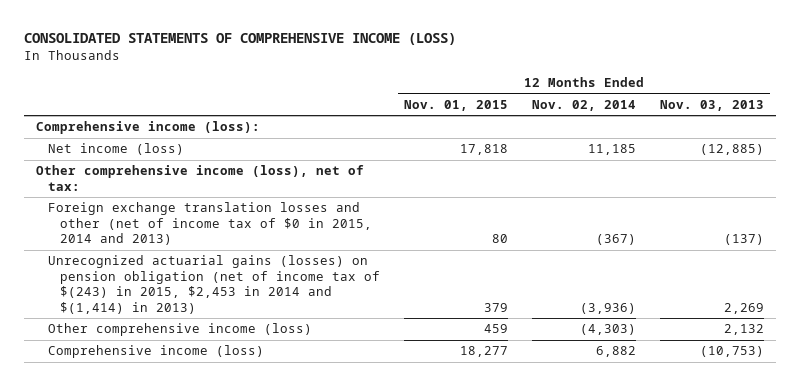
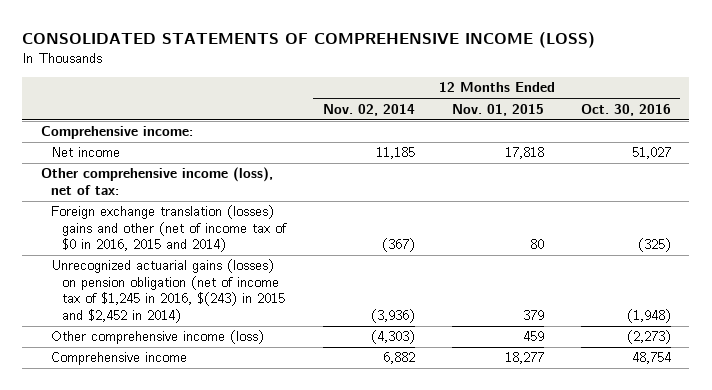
[659,99,764,111] Nov. 03, 2013 -> none
none -> [580,103,671,116] Oct. 30, 2016
[36,121,261,135] Comprehensive income (loss): -> [40,126,193,140] Comprehensive income:
[48,143,185,156] Net income (loss) -> [51,147,121,158] Net income
[48,202,372,246] Foreign exchange translation losses and other (net of income tax of $0 in 2015, 2014 and 2013) -> [51,205,287,253] Foreign exchange translation (losses) gains and other (net of income tax of $0 in 2016, 2015 and 2014)
[48,255,380,315] Unrecognized actuarial gains (losses) on pension obligation (net of income tax of $(243) in 2015, $2,453 in 2014 and $(1,414) in 2013) -> [51,259,285,323] Unrecognized actuarial gains (losses) on pension obligation (net of income tax of $1,245 in 2016, $(243) in 2015 and $2,452 in 2014)
[48,345,265,359] Comprehensive income (loss) -> [51,352,188,366] Comprehensive income

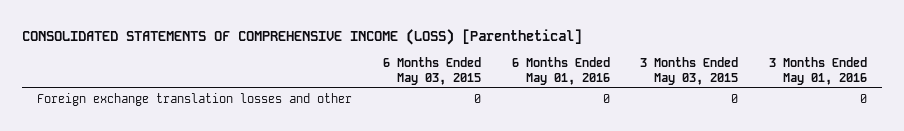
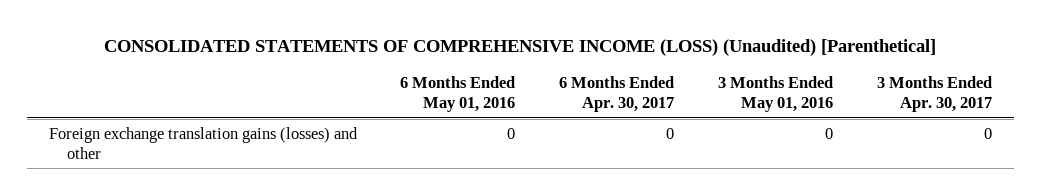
[22,28,583,45] CONSOLIDATED STATEMENTS OF COMPREHENSIVE INCOME (LOSS) [Parenthetical] -> [104,38,937,56] CONSOLIDATED STATEMENTS OF COMPREHENSIVE INCOME (LOSS) (Unaudited) [Parenthetical]
[382,56,481,85] 6 Months Ended May 03, 2015 -> none
[640,56,739,85] 3 Months Ended May 03, 2015 -> none
none -> [559,76,675,113] 6 Months Ended Apr. 30, 2017
none -> [877,76,993,113] 3 Months Ended Apr. 30, 2017
[37,93,353,107] Foreign exchange translation losses and other -> [48,126,358,160] Foreign exchange translation gains (losses) and other

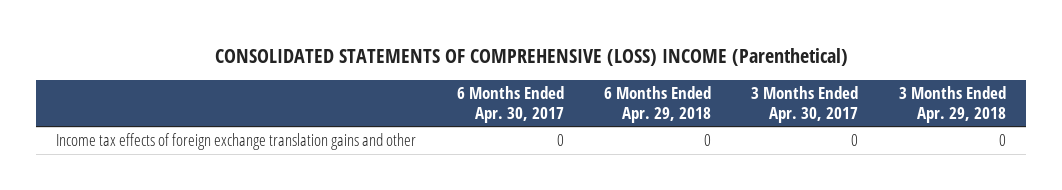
[104,38,937,56] CONSOLIDATED STATEMENTS OF COMPREHENSIVE INCOME (LOSS) (Unaudited) [Parenthetical] -> [214,47,848,66] CONSOLIDATED STATEMENTS OF COMPREHENSIVE (LOSS) INCOME (Parenthetical)
[400,76,516,113] 6 Months Ended May 01, 2016 -> none
[718,76,834,113] 3 Months Ended May 01, 2016 -> none
none -> [603,86,711,123] 6 Months Ended Apr. 29, 2018
none -> [898,86,1006,123] 3 Months Ended Apr. 29, 2018
[48,126,358,160] Foreign exchange translation gains (losses) and other -> [56,133,417,151] Income tax effects of foreign exchange translation gains and other

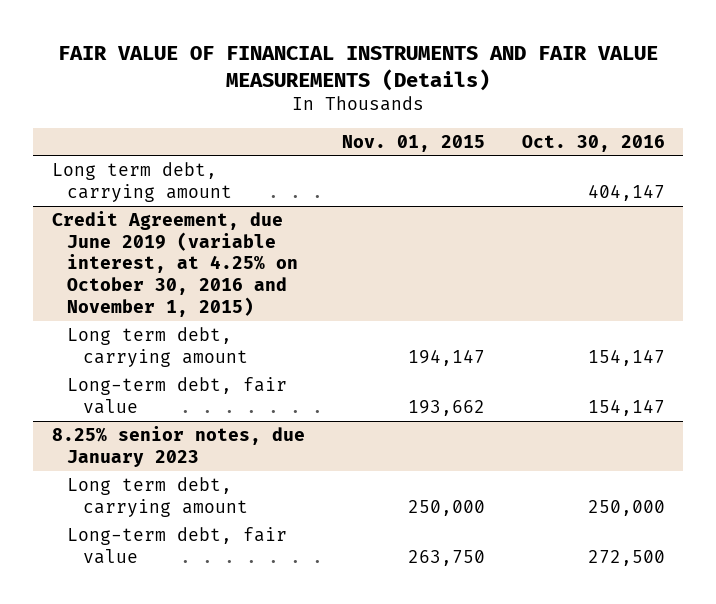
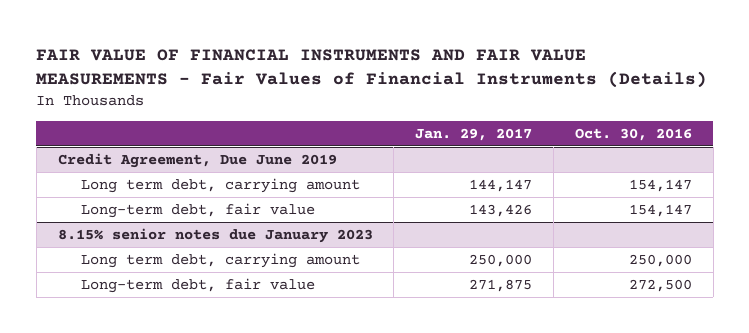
[58,46,659,91] FAIR VALUE OF FINANCIAL INSTRUMENTS AND FAIR VALUE MEASUREMENTS (Details) -> [36,49,708,89] FAIR VALUE OF FINANCIAL INSTRUMENTS AND FAIR VALUE MEASUREMENTS - Fair Values of Financial Instruments (Details)
[341,134,485,152] Nov. 01, 2015 -> none
none -> [415,127,533,141] Jan. 29, 2017
[51,162,233,202] Long term debt, carrying amount -> none
[51,211,299,317] Credit Agreement, due June 2019 (variable interest, at 4.25% on October 30, 2016 and November 1, 2015) -> [57,153,337,169] Credit Agreement, Due June 2019
[51,426,305,467] 8.25% senior notes, due January 2023 -> [57,228,373,244] 8.15% senior notes due January 2023

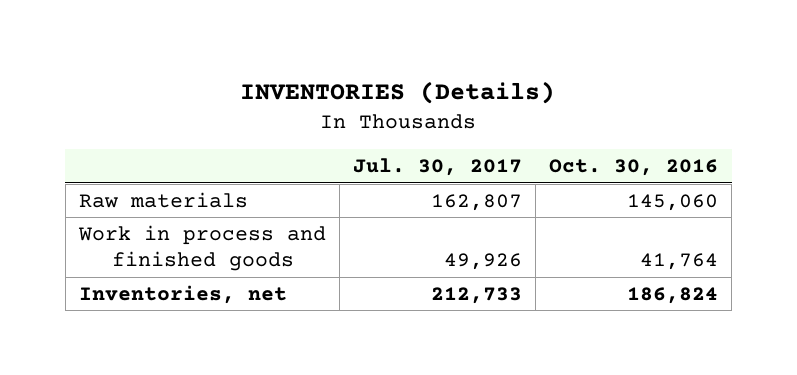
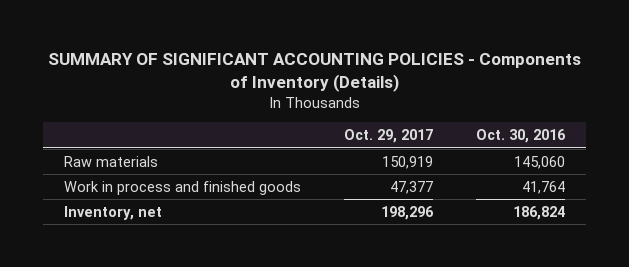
[240,80,556,104] INVENTORIES (Details) -> [47,53,581,93] SUMMARY OF SIGNIFICANT ACCOUNTING POLICIES - Components of Inventory (Details)
[352,158,522,177] Jul. 30, 2017 -> none
none -> [344,129,434,144] Oct. 29, 2017
[78,284,287,304] Inventories, net -> [64,205,163,220] Inventory, net

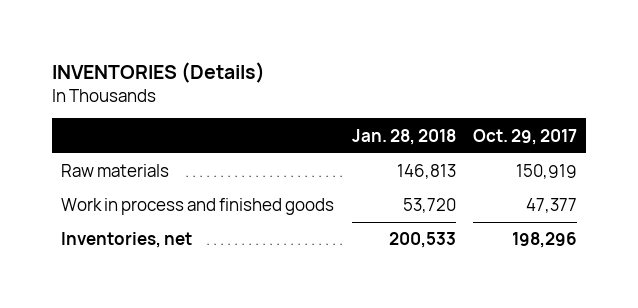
[47,53,581,93] SUMMARY OF SIGNIFICANT ACCOUNTING POLICIES - Components of Inventory (Details) -> [52,61,266,83] INVENTORIES (Details)
[476,129,567,144] Oct. 30, 2016 -> none
none -> [351,128,456,145] Jan. 28, 2018
[64,205,163,220] Inventory, net -> [61,232,193,249] Inventories, net

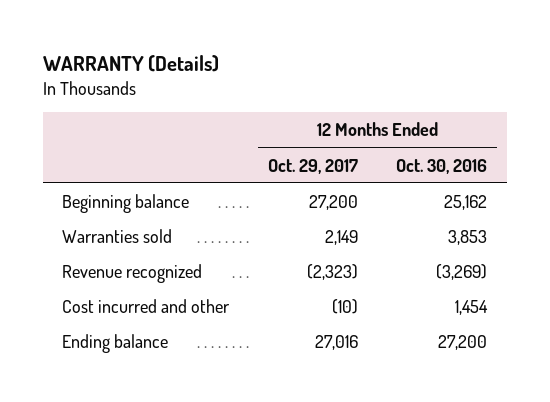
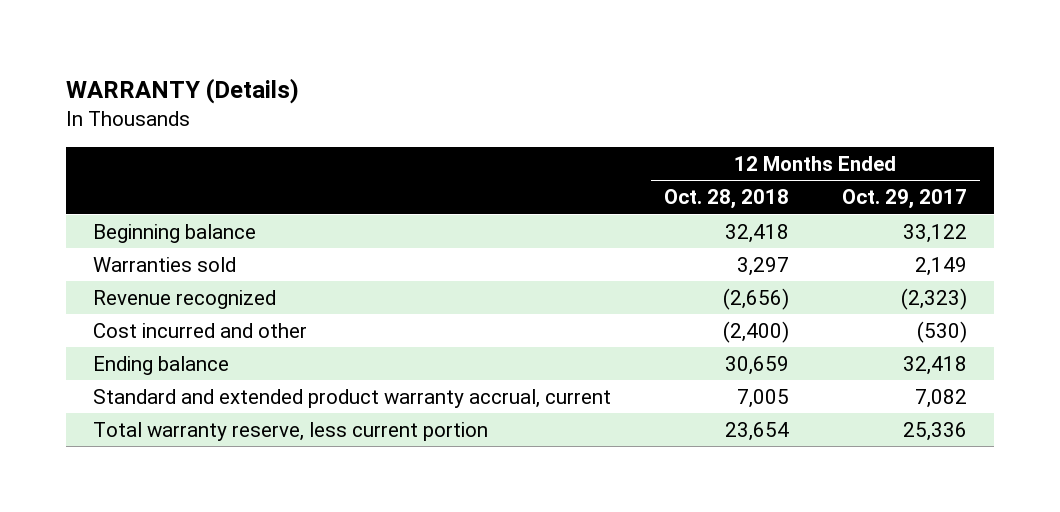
[396,158,488,174] Oct. 30, 2016 -> none
none -> [663,189,789,210] Oct. 28, 2018
[308,195,358,211] 27,200 -> [903,224,968,244] 33,122
[331,299,358,315] (10) -> [917,321,968,344] (530)
[314,335,358,351] 27,016 -> [903,356,968,376] 32,418
none -> [92,389,611,409] Standard and extended product warranty accrual, current
none -> [92,422,488,442] Total warranty reserve, less current portion

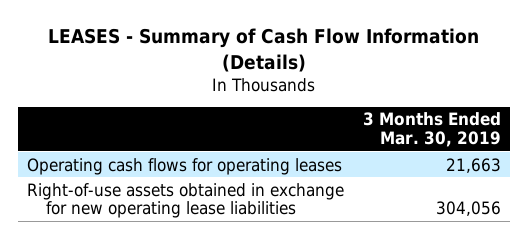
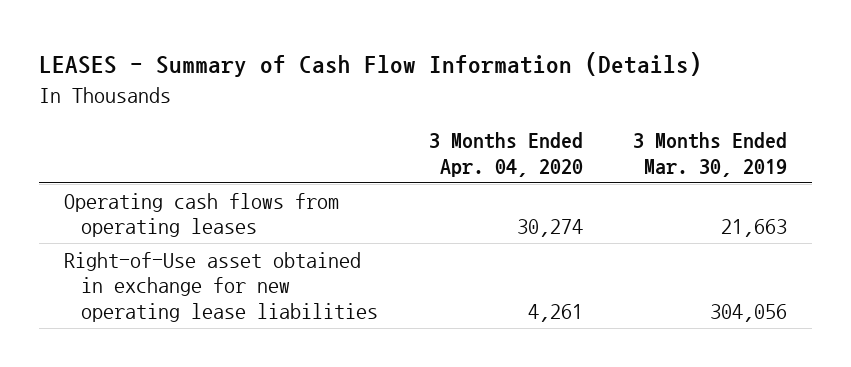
none -> [428,132,583,177] 3 Months Ended Apr. 04, 2020
[27,157,343,175] Operating cash flows for operating leases -> [63,192,339,238] Operating cash flows from operating leases
[27,182,345,219] Right-of-use assets obtained in exchange for new operating lease liabilities -> [63,251,379,323] Right-of-Use asset obtained in exchange for new operating lease liabilities

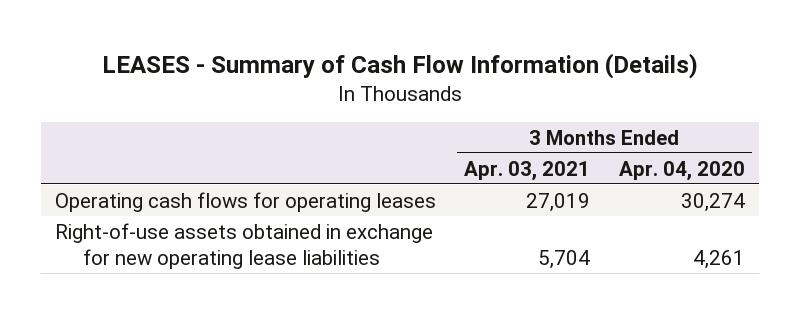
[633,132,788,177] 3 Months Ended Mar. 30, 2019 -> none
none -> [464,160,591,181] Apr. 03, 2021
[63,192,339,238] Operating cash flows from operating leases -> [55,191,437,212] Operating cash flows for operating leases
[63,251,379,323] Right-of-Use asset obtained in exchange for new operating lease liabilities -> [55,222,434,269] Right-of-use assets obtained in exchange for new operating lease liabilities

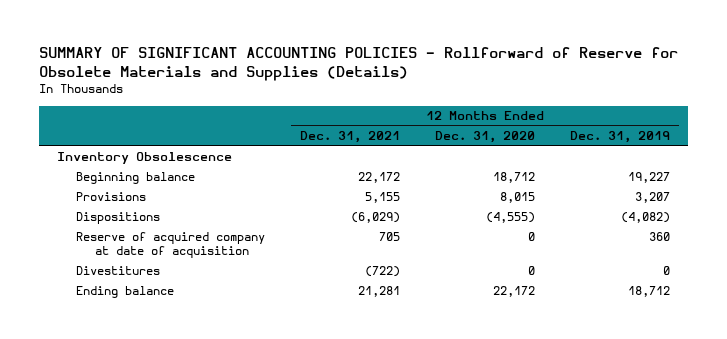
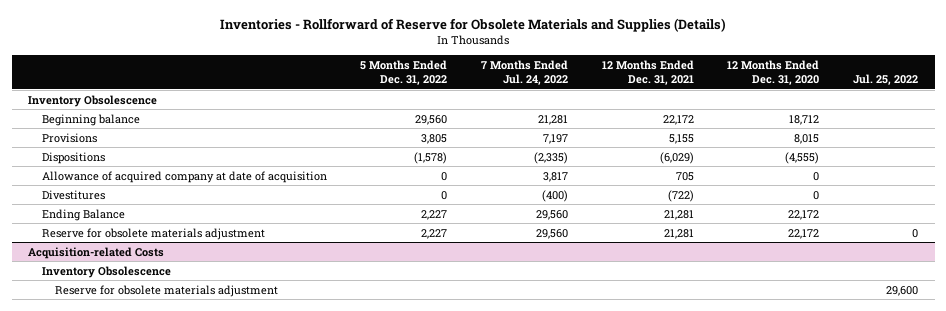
[39,47,679,81] SUMMARY OF SIGNIFICANT ACCOUNTING POLICIES - Rollforward of Reserve for Obsolete Materials and Supplies (Details) -> [220,18,727,33] Inventories - Rollforward of Reserve for Obsolete Materials and Supplies (Details)
[570,131,671,144] Dec. 31, 2019 -> none
none -> [360,60,448,86] 5 Months Ended Dec. 31, 2022
none -> [480,60,568,86] 7 Months Ended Jul. 24, 2022
none -> [852,74,918,86] Jul. 25, 2022
[75,231,265,259] Reserve of acquired company at date of acquisition -> [41,170,327,183] Allowance of acquired company at date of acquisition
[75,285,174,298] Ending balance -> [41,208,125,221] Ending Balance
none -> [41,227,265,240] Reserve for obsolete materials adjustment
none -> [28,246,165,259] Acquisition-related Costs
none -> [41,265,171,278] Inventory Obsolescence
none -> [55,284,279,297] Reserve for obsolete materials adjustment

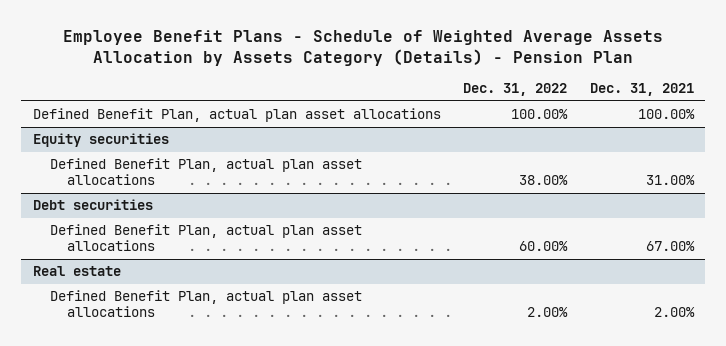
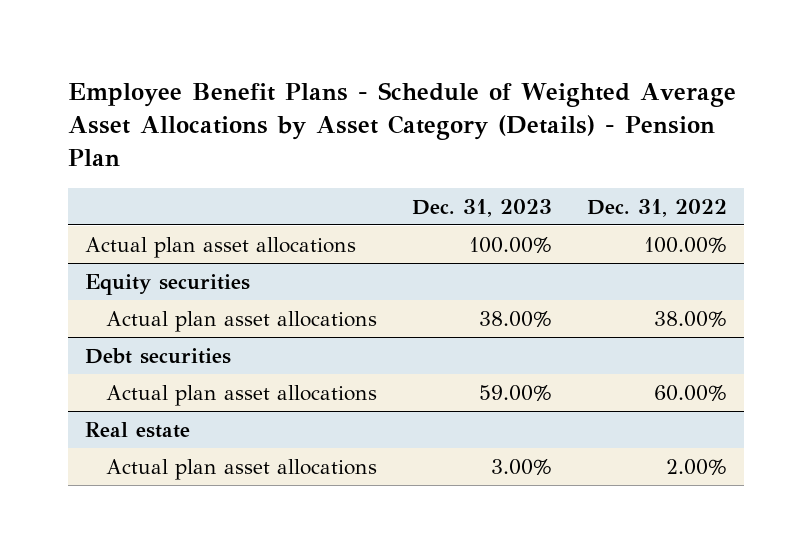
[63,29,664,66] Employee Benefit Plans - Schedule of Weighted Average Assets Allocation by Assets Category (Details) - Pension Plan -> [67,82,736,167] Employee Benefit Plans - Schedule of Weighted Average Asset Allocations by Asset Category (Details) - Pension Plan
[589,83,694,97] Dec. 31, 2021 -> none
none -> [411,198,552,217] Dec. 31, 2023
[32,108,441,123] Defined Benefit Plan, actual plan asset allocations -> [85,236,357,258] Actual plan asset allocations
[49,158,362,186] Defined Benefit Plan, actual plan asset allocations -> [105,310,377,332] Actual plan asset allocations
[49,224,362,252] Defined Benefit Plan, actual plan asset allocations -> [105,384,377,406] Actual plan asset allocations
[49,290,362,318] Defined Benefit Plan, actual plan asset allocations -> [105,458,377,480] Actual plan asset allocations

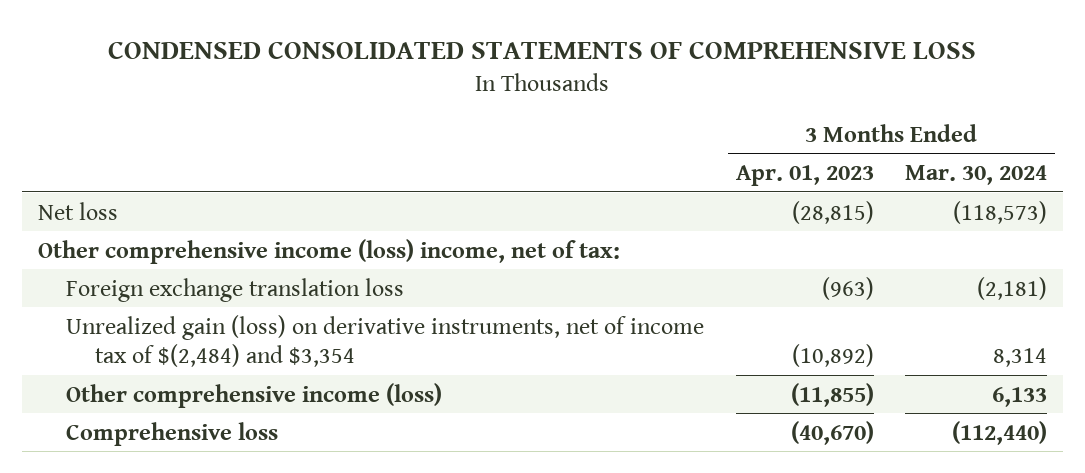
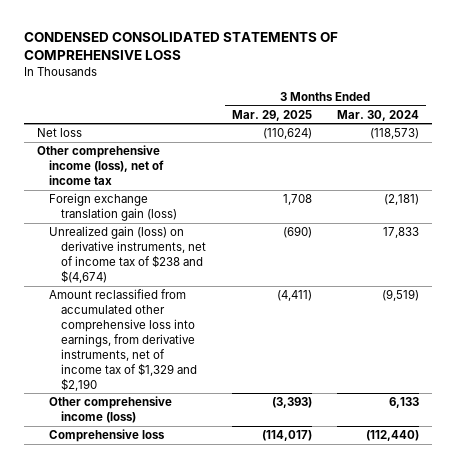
[735,164,874,186] Apr. 01, 2023 -> none
none -> [231,109,312,121] Mar. 29, 2025
[37,238,620,264] Other comprehensive income (loss) income, net of tax: -> [36,145,164,185] Other comprehensive income (loss), net of income tax
[66,277,405,302] Foreign exchange translation loss -> [48,193,178,222] Foreign exchange translation gain (loss)
[66,314,705,368] Unrealized gain (loss) on derivative instruments, net of income tax of $(2,484) and $3,354 -> [48,226,207,283] Unrealized gain (loss) on derivative instruments, net of income tax of $238 and $(4,674)
[992,348,1047,368] 8,314 -> [383,227,420,239] 17,833
none -> [48,289,198,391] Amount reclassified from accumulated other comprehensive loss into earnings, from derivative instruments, net of income tax of $1,329 and $2,190

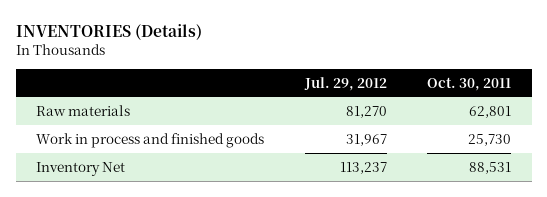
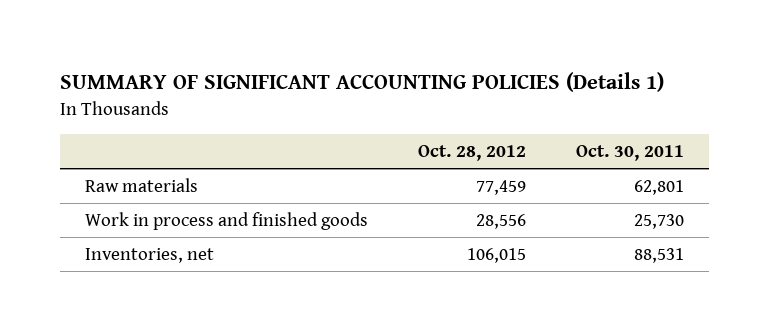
[15,23,202,40] INVENTORIES (Details) -> [59,72,664,93] SUMMARY OF SIGNIFICANT ACCOUNTING POLICIES (Details 1)
[303,76,387,91] Jul. 29, 2012 -> none
none -> [417,145,526,162] Oct. 28, 2012
[35,161,125,176] Inventory Net -> [84,247,214,263] Inventories, net

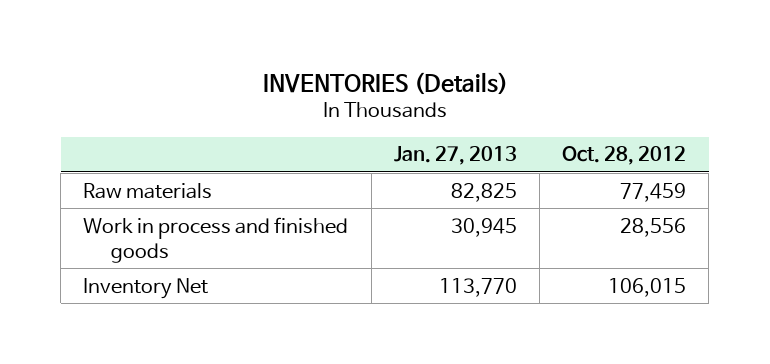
[59,72,664,93] SUMMARY OF SIGNIFICANT ACCOUNTING POLICIES (Details 1) -> [262,71,508,95] INVENTORIES (Details)
[576,145,685,162] Oct. 30, 2011 -> none
none -> [393,146,517,166] Jan. 27, 2013
[84,247,214,263] Inventories, net -> [83,277,209,299] Inventory Net

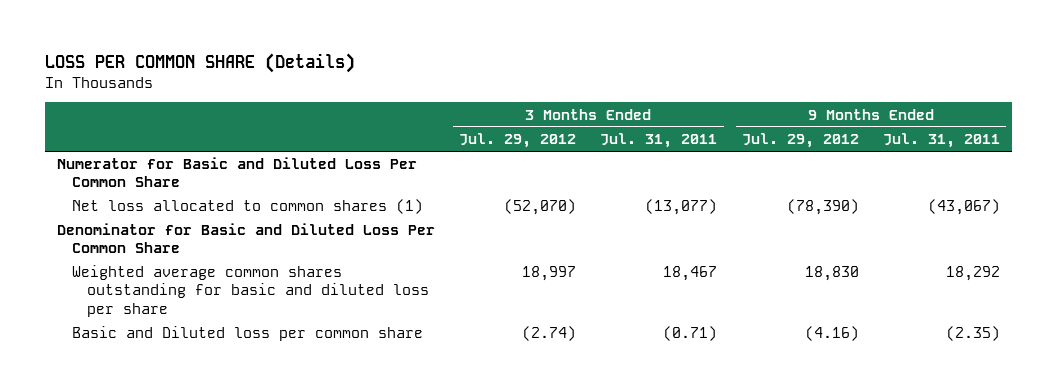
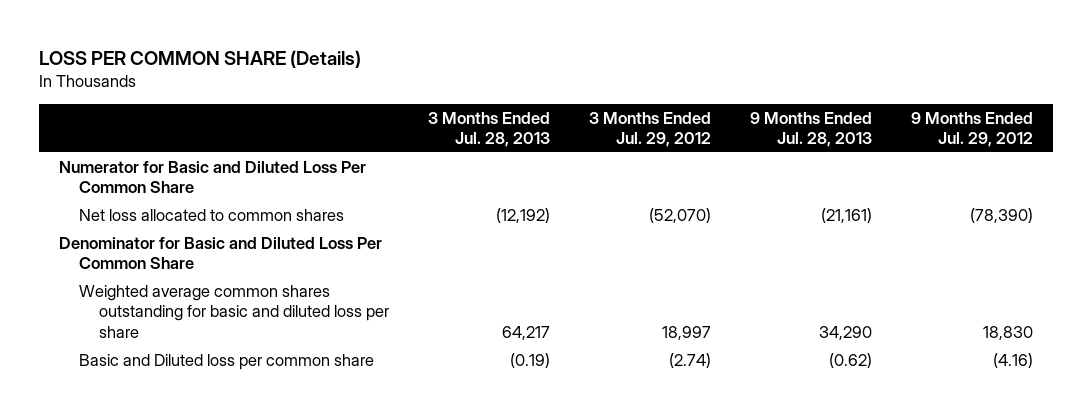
[600,133,718,149] Jul. 31, 2011 -> none
[883,133,1001,149] Jul. 31, 2011 -> none
none -> [428,111,551,147] 3 Months Ended Jul. 28, 2013
none -> [750,111,873,147] 9 Months Ended Jul. 28, 2013
[72,199,424,215] Net loss allocated to common shares (1) -> [78,208,344,221] Net loss allocated to common shares

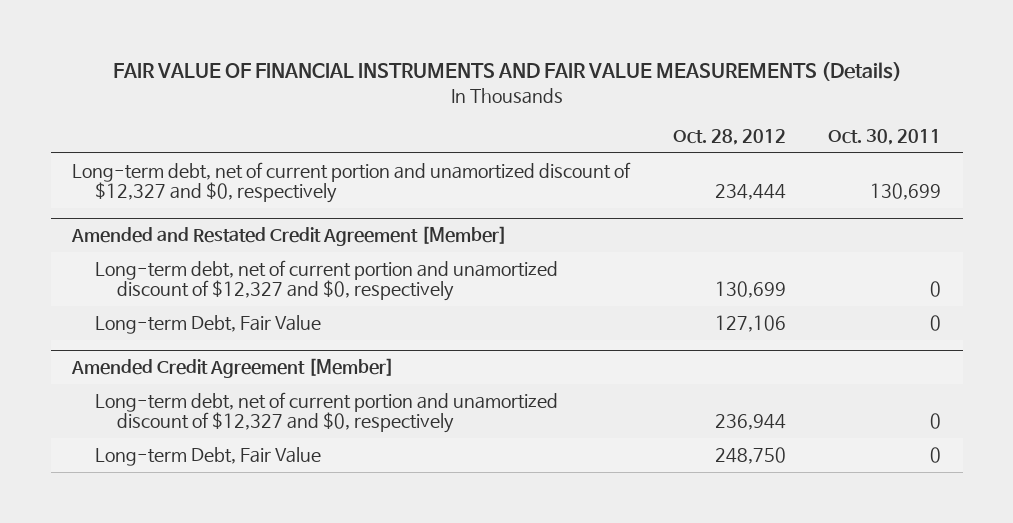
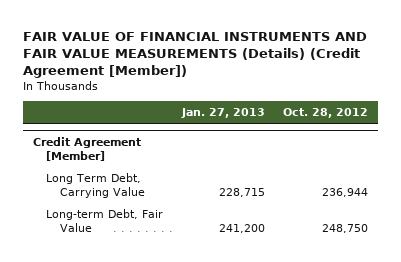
[112,61,902,81] FAIR VALUE OF FINANCIAL INSTRUMENTS AND FAIR VALUE MEASUREMENTS (Details) -> [23,31,368,78] FAIR VALUE OF FINANCIAL INSTRUMENTS AND FAIR VALUE MEASUREMENTS (Details) (Credit Agreement [Member])
[828,129,942,146] Oct. 30, 2011 -> none
none -> [180,108,265,119] Jan. 27, 2013
[72,162,632,204] Long-term debt, net of current portion and unamortized discount of $12,327 and $0, respectively -> none
[71,226,508,247] Amended and Restated Credit Agreement [Member] -> none
[94,260,558,302] Long-term debt, net of current portion and unamortized discount of $12,327 and $0, respectively -> none
[94,315,321,335] Long-term Debt, Fair Value -> none
[71,358,395,379] Amended Credit Agreement [Member] -> [32,136,141,161] Credit Agreement [Member]
[94,392,558,434] Long-term debt, net of current portion and unamortized discount of $12,327 and $0, respectively -> [46,173,145,198] Long Term Debt, Carrying Value

